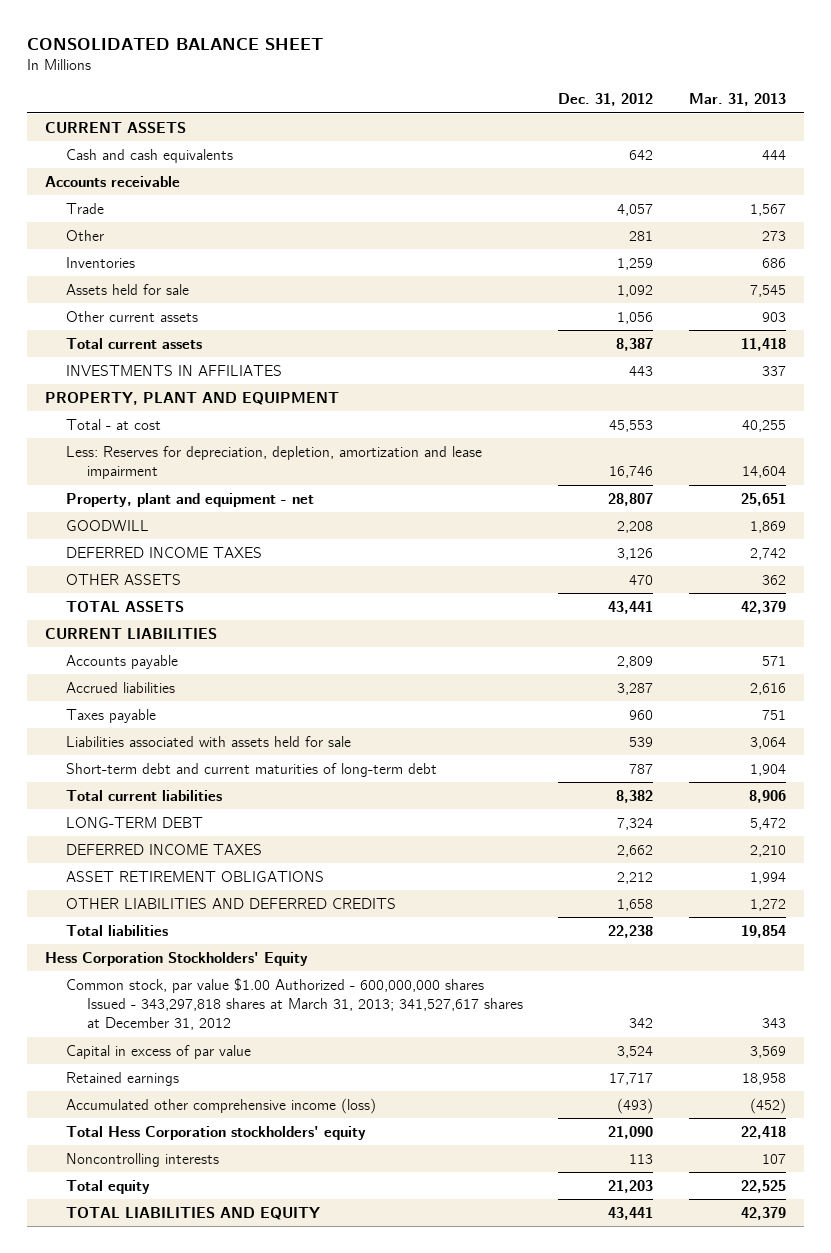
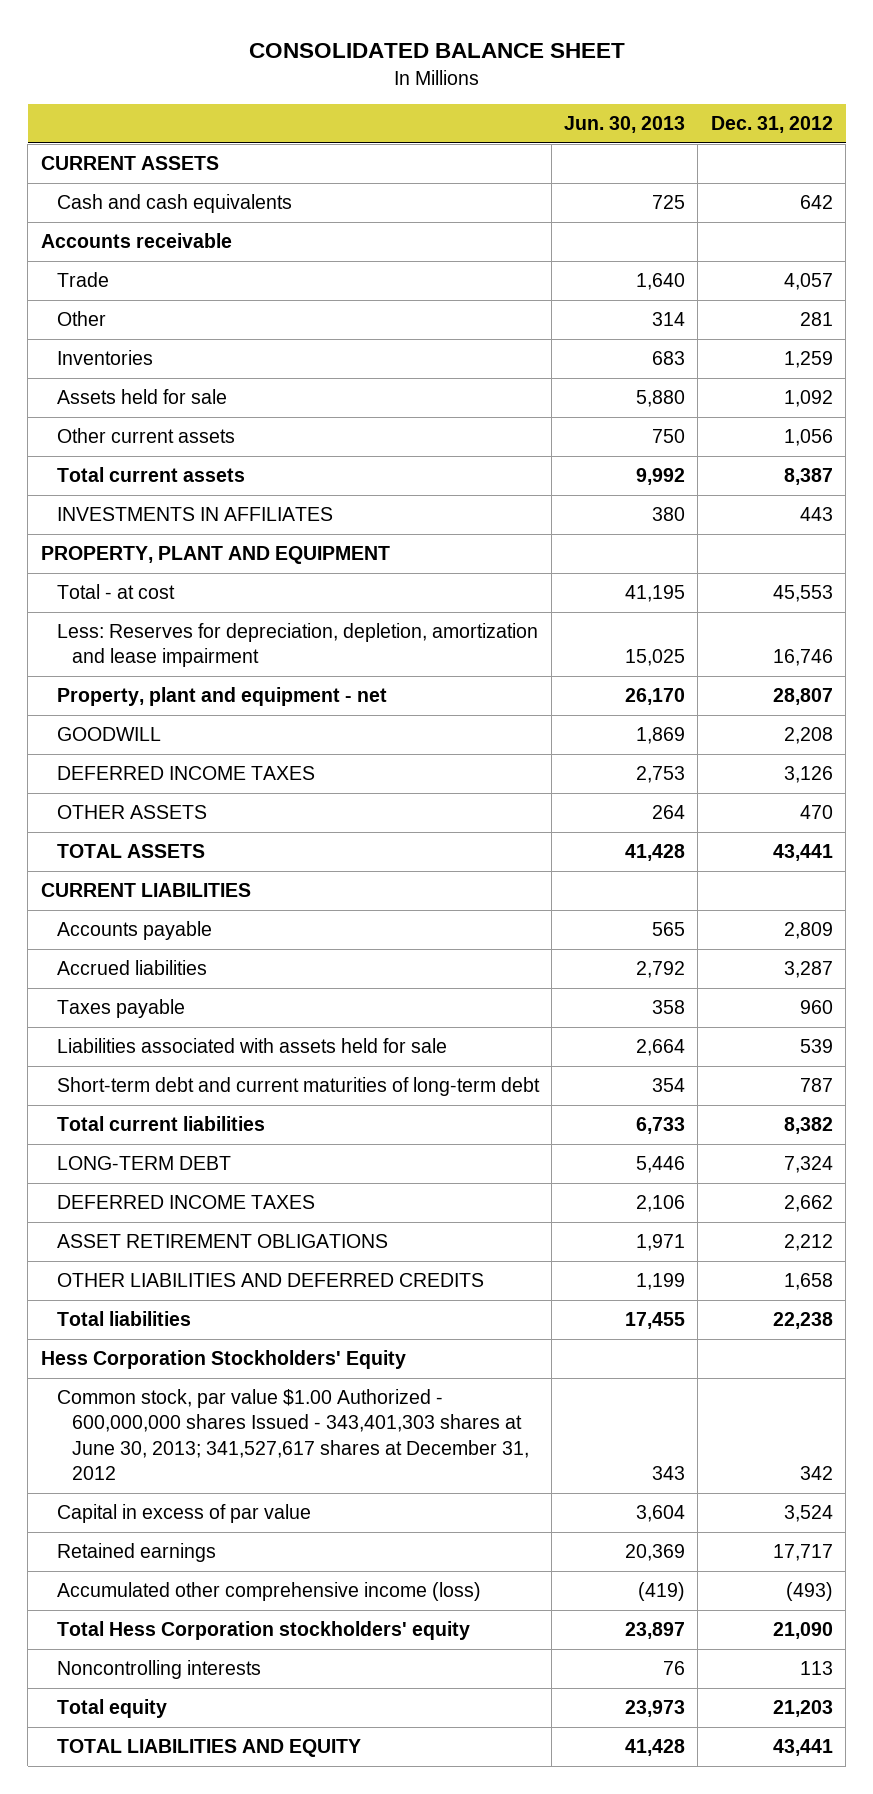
[689,92,787,106] Mar. 31, 2013 -> none
none -> [564,116,686,134] Jun. 30, 2013
[65,977,523,1031] Common stock, par value $1.00 Authorized - 600,000,000 shares Issued - 343,297,818 shares at March 31, 2013; 341,527,617 shares at December 31, 2012 -> [56,1389,530,1480] Common stock, par value $1.00 Authorized - 600,000,000 shares Issued - 343,401,303 shares at June 30, 2013; 341,527,617 shares at December 31, 2012

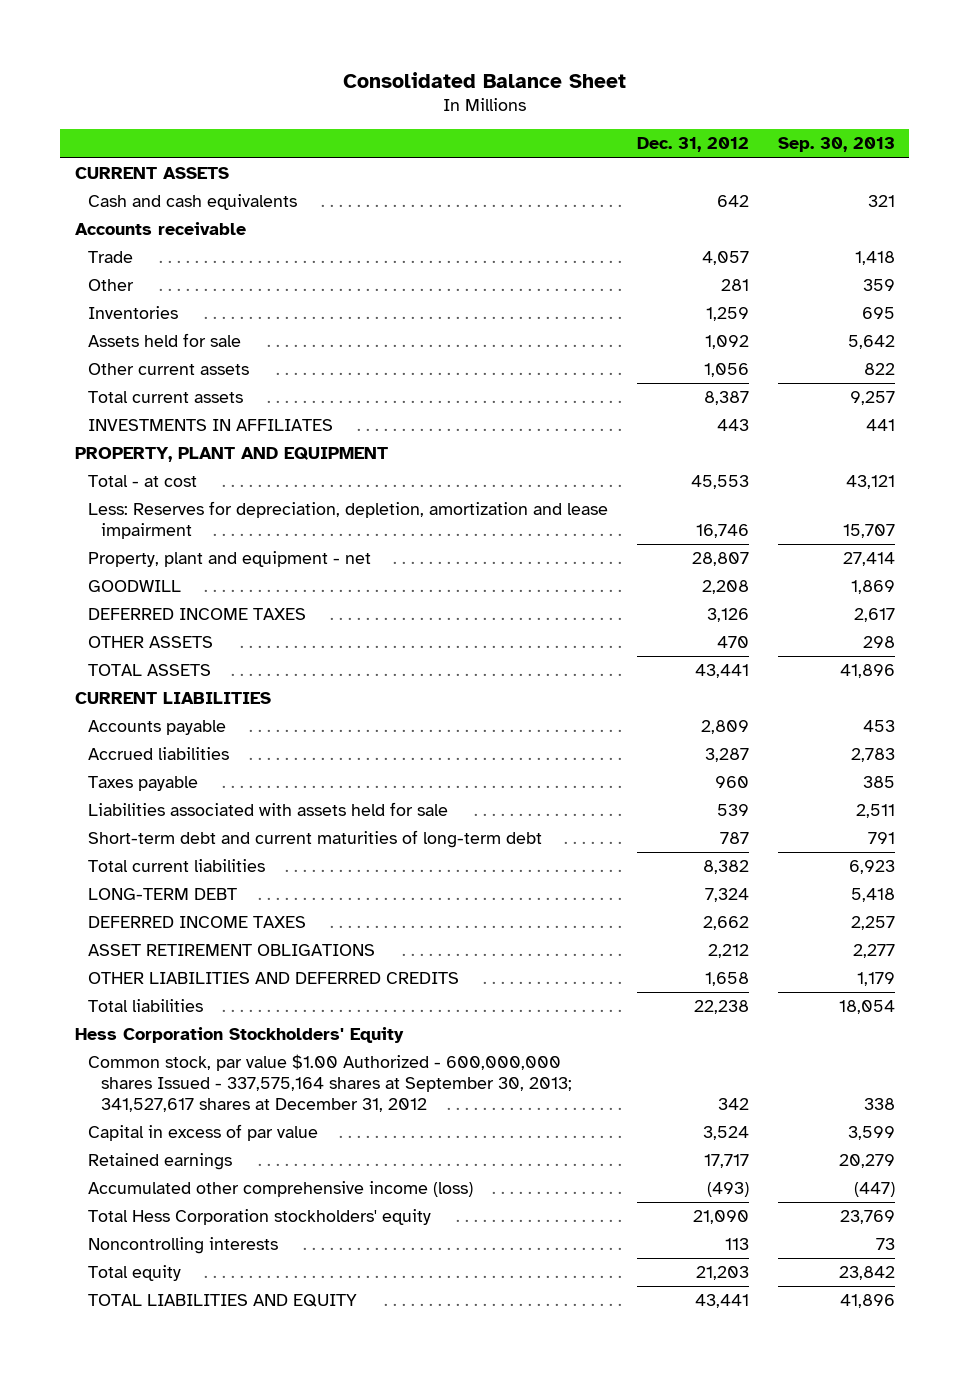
[248,43,625,59] CONSOLIDATED BALANCE SHEET -> [342,71,626,88] Consolidated Balance Sheet
[564,116,686,134] Jun. 30, 2013 -> none
none -> [777,137,895,153] Sep. 30, 2013
[56,1389,530,1480] Common stock, par value $1.00 Authorized - 600,000,000 shares Issued - 343,401,303 shares at June 30, 2013; 341,527,617 shares at December 31, 2012 -> [87,1054,572,1112] Common stock, par value $1.00 Authorized - 600,000,000 shares Issued - 337,575,164 shares at September 30, 2013; 341,527,617 shares at December 31, 2012

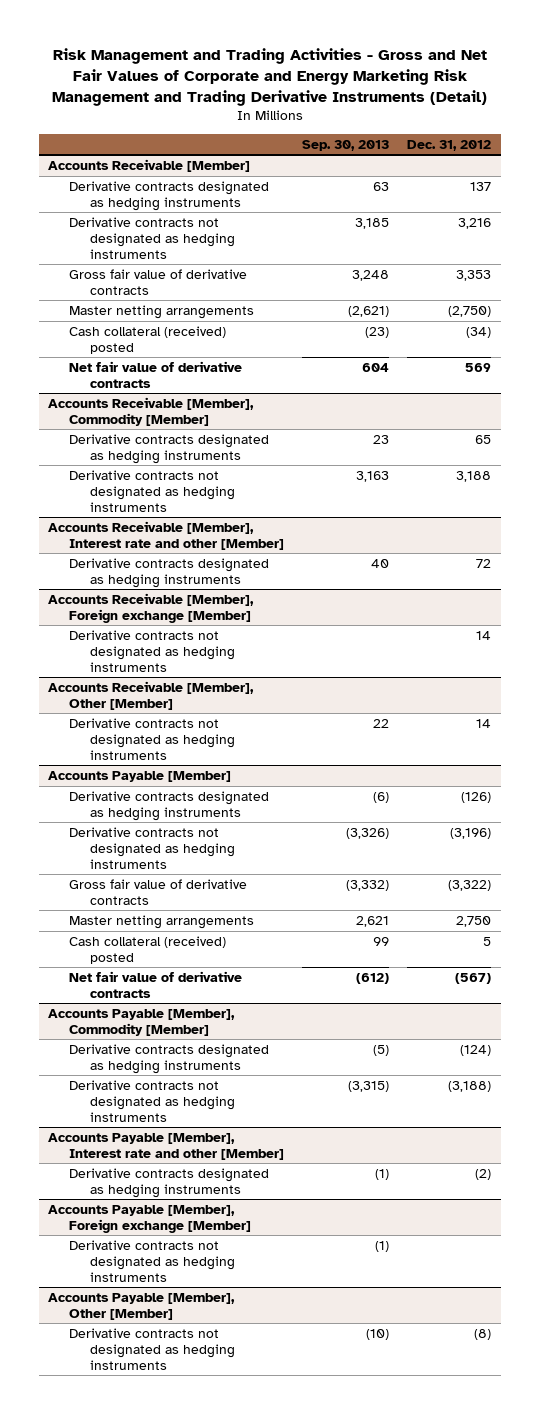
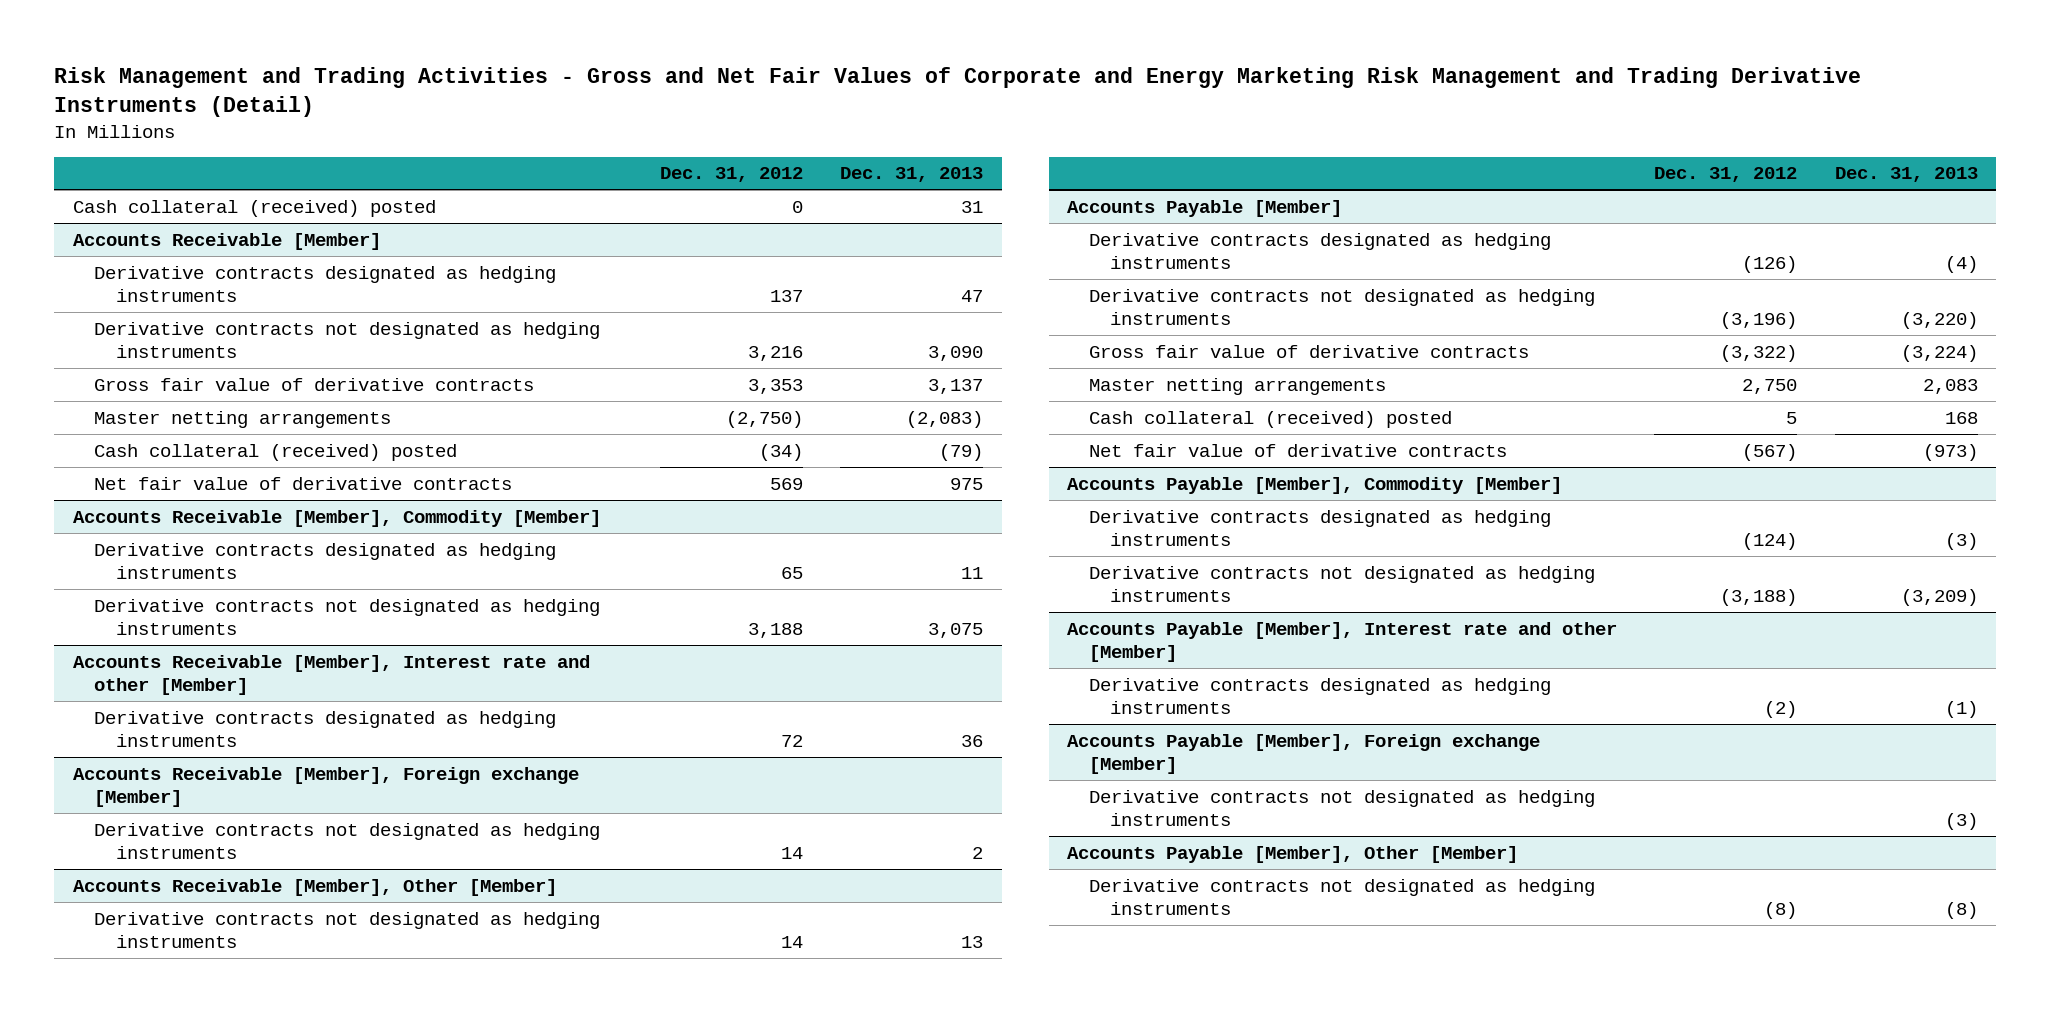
[302,139,390,151] Sep. 30, 2013 -> none
none -> [840,167,984,183] Dec. 31, 2013
none -> [72,199,436,217] Cash collateral (received) posted

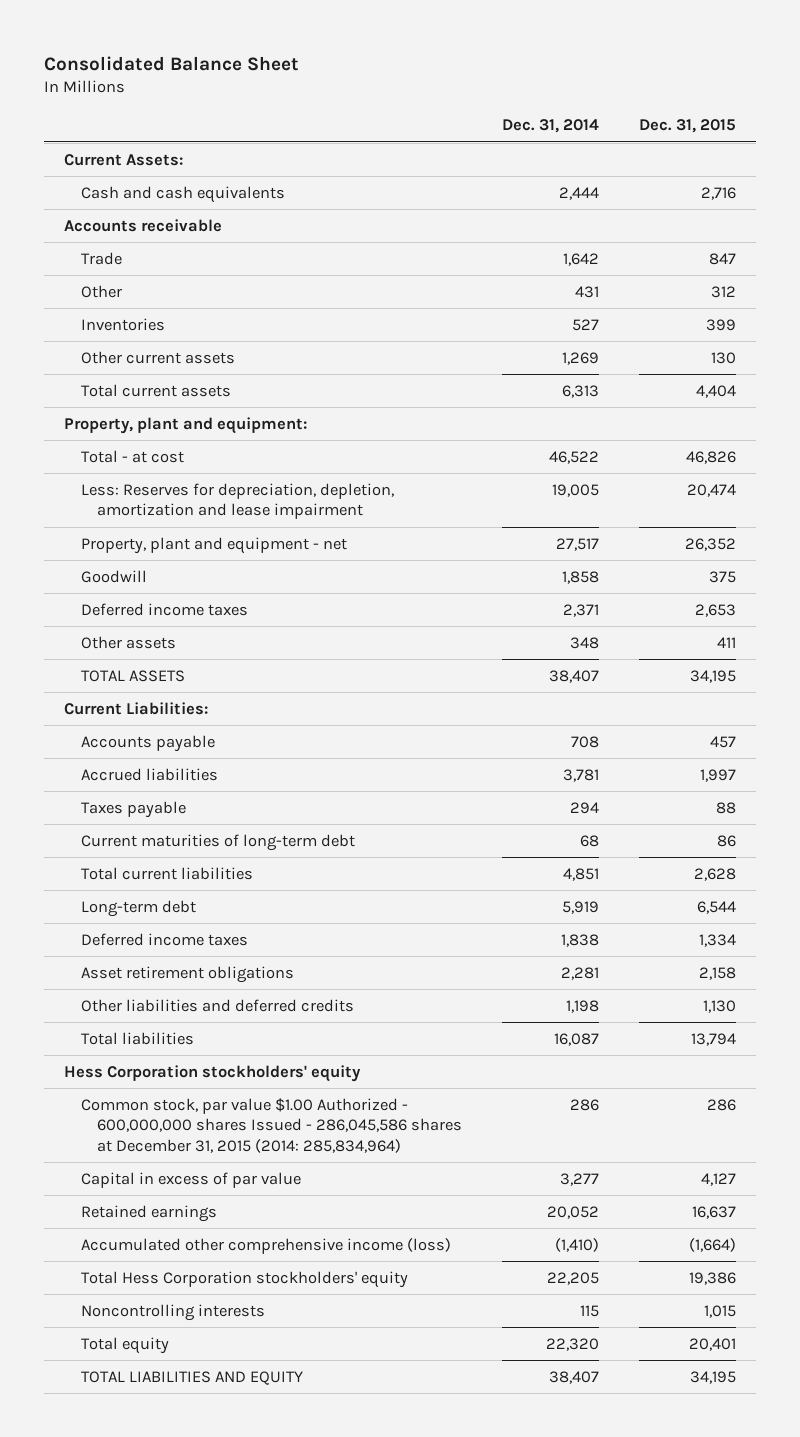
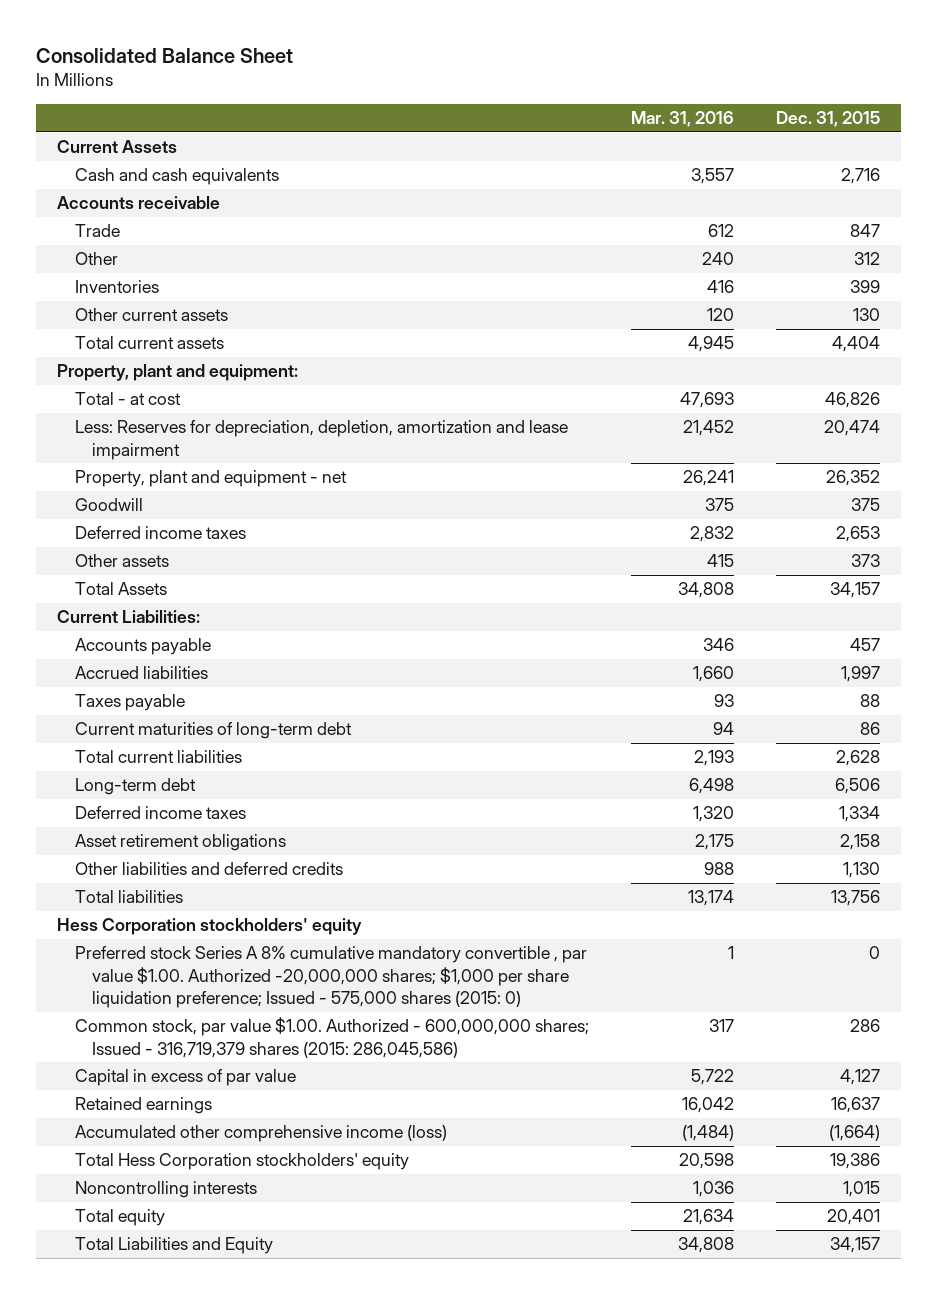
[502,119,600,134] Dec. 31, 2014 -> none
none -> [630,111,734,128] Mar. 31, 2016
[64,153,184,166] Current Assets: -> [57,140,178,154] Current Assets
[716,636,736,648] 411 -> [851,554,881,568] 373
[80,669,185,682] TOTAL ASSETS -> [74,582,167,596] Total Assets
[689,669,736,683] 34,195 -> [830,582,881,599] 34,157
[696,900,736,914] 6,544 -> [835,778,881,795] 6,506
[690,1032,736,1046] 13,794 -> [831,890,881,907] 13,756
none -> [74,946,587,1008] Preferred stock Series A 8% cumulative mandatory convertible , par value $1.00. Authorized -20,000,000 shares; $1,000 per share liquidation preference; Issued - 575,000 shares (2015: 0)
[80,1097,463,1153] Common stock, par value $1.00 Authorized - 600,000,000 shares Issued - 286,045,586 shares at December 31, 2015 (2014: 285,834,964) -> [74,1017,589,1058] Common stock, par value $1.00. Authorized - 600,000,000 shares; Issued - 316,719,379 shares (2015: 286,045,586)
[80,1370,303,1385] TOTAL LIABILITIES AND EQUITY -> [74,1237,273,1255] Total Liabilities and Equity
[689,1370,736,1384] 34,195 -> [830,1237,881,1254] 34,157

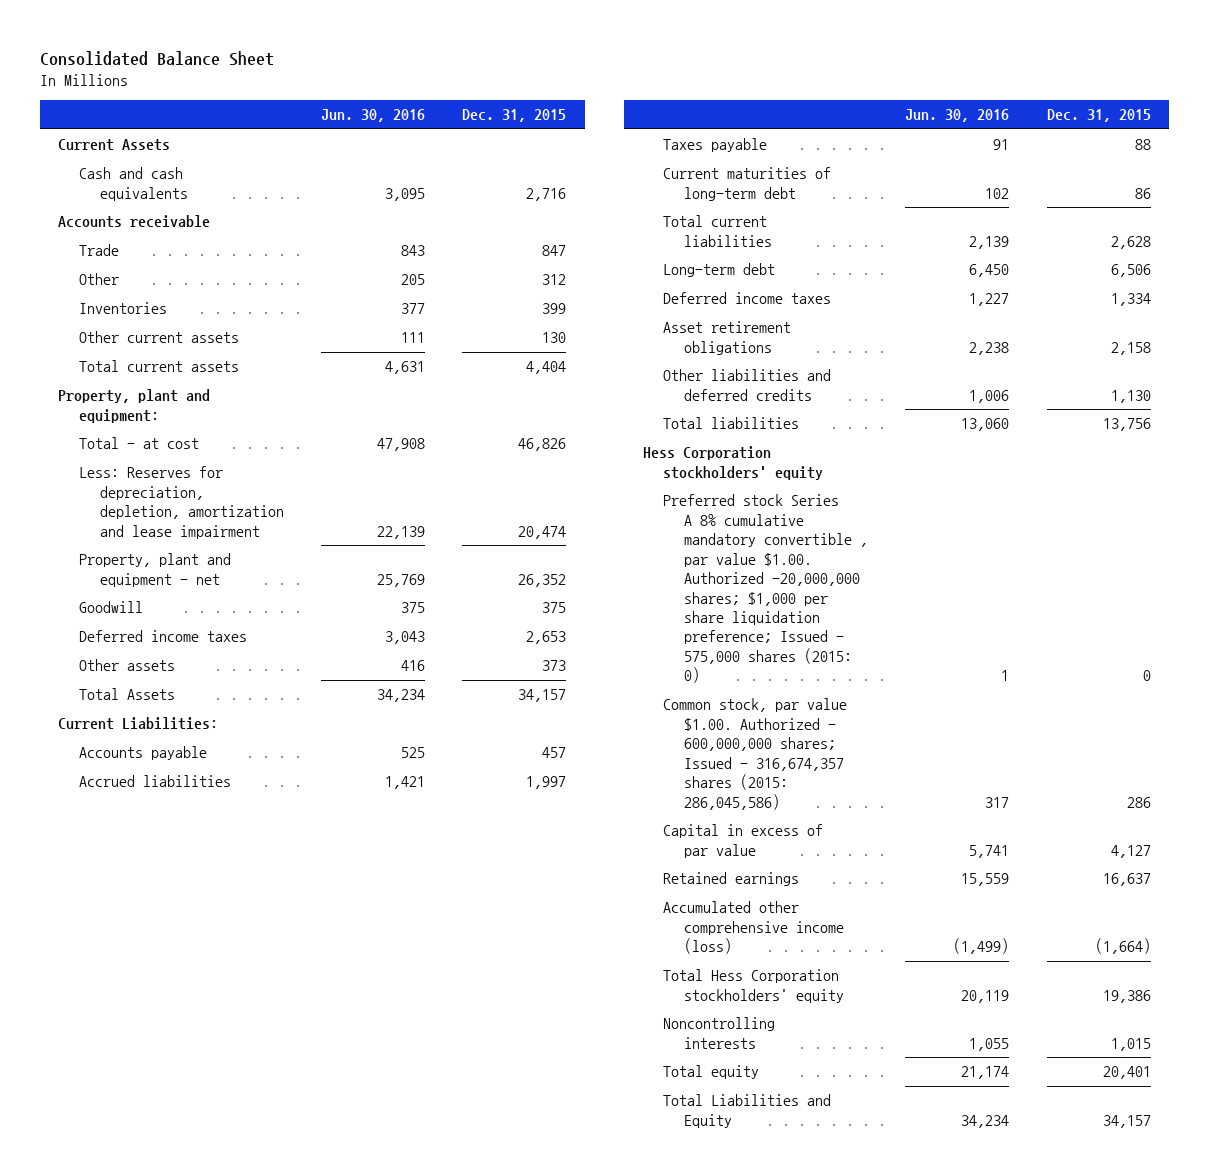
[630,111,734,128] Mar. 31, 2016 -> none
none -> [321,109,426,123] Jun. 30, 2016
[74,1017,589,1058] Common stock, par value $1.00. Authorized - 600,000,000 shares; Issued - 316,719,379 shares (2015: 286,045,586) -> [663,698,848,810] Common stock, par value $1.00. Authorized - 600,000,000 shares; Issued - 316,674,357 shares (2015: 286,045,586)

